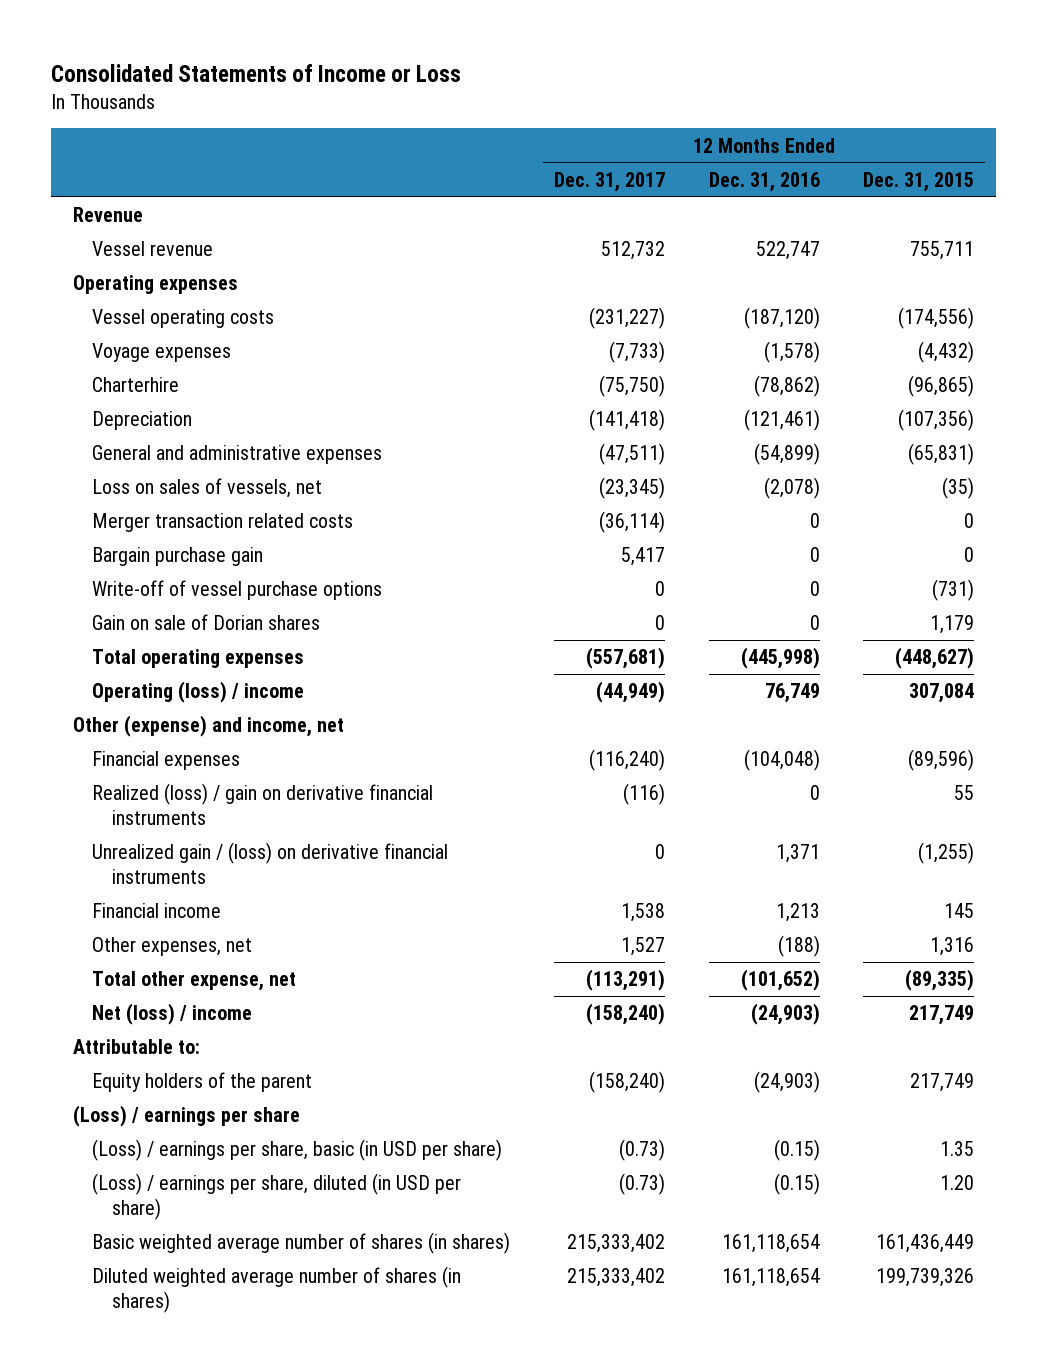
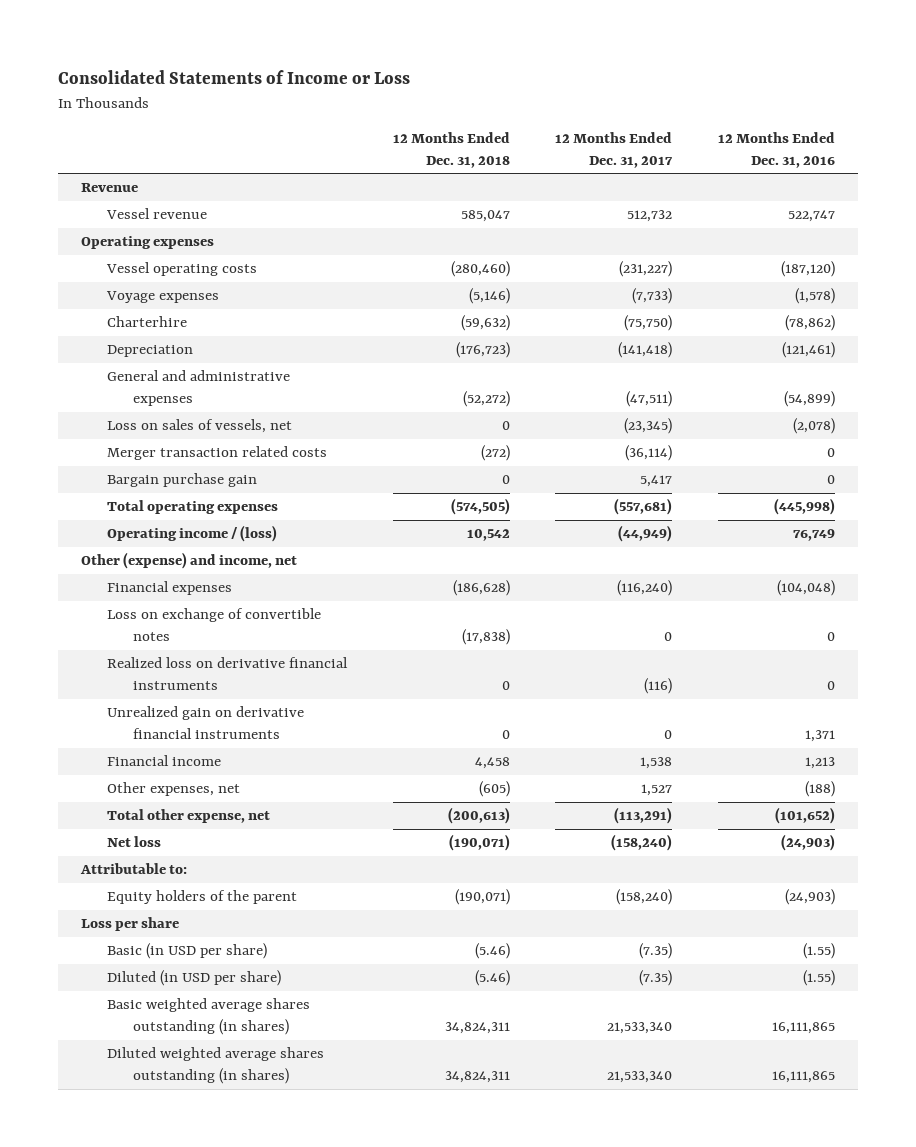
[863,171,975,192] Dec. 31, 2015 -> none
none -> [392,132,510,168] 12 Months Ended Dec. 31, 2018
[92,580,383,601] Write-off of vessel purchase options -> none
[92,614,321,631] Gain on sale of Dorian shares -> none
[92,681,305,704] Operating (loss) / income -> [106,525,277,543] Operating income / (loss)
none -> [106,608,321,641] Loss on exchange of convertible notes
[92,783,434,825] Realized (loss) / gain on derivative financial instruments -> [106,657,348,690] Realized loss on derivative financial instruments
[92,842,449,884] Unrealized gain / (loss) on derivative financial instruments -> [106,706,304,739] Unrealized gain on derivative financial instruments
[92,1003,253,1026] Net (loss) / income -> [106,836,161,848] Net loss
[72,1105,300,1128] (Loss) / earnings per share -> [80,917,179,932] Loss per share
[92,1139,503,1162] (Loss) / earnings per share, basic (in USD per share) -> [106,943,267,960] Basic (in USD per share)
[619,1139,666,1162] (0.73) -> [639,943,673,960] (7.35)
[773,1139,820,1162] (0.15) -> [803,943,836,960] (1.55)
[92,1173,462,1220] (Loss) / earnings per share, diluted (in USD per share) -> [106,970,281,987] Diluted (in USD per share)
[619,1173,666,1196] (0.73) -> [639,970,673,987] (7.35)
[773,1173,820,1196] (0.15) -> [803,970,836,987] (1.55)
[92,1232,511,1255] Basic weighted average number of shares (in shares) -> [106,998,310,1035] Basic weighted average shares outstanding (in shares)
[567,1234,666,1254] 215,333,402 -> [607,1021,673,1034] 21,533,340
[721,1234,820,1254] 161,118,654 -> [772,1021,836,1034] 16,111,865
[92,1266,462,1313] Diluted weighted average number of shares (in shares) -> [106,1047,324,1084] Diluted weighted average shares outstanding (in shares)
[567,1268,666,1288] 215,333,402 -> [607,1070,673,1083] 21,533,340
[721,1268,820,1288] 161,118,654 -> [772,1070,836,1083] 16,111,865

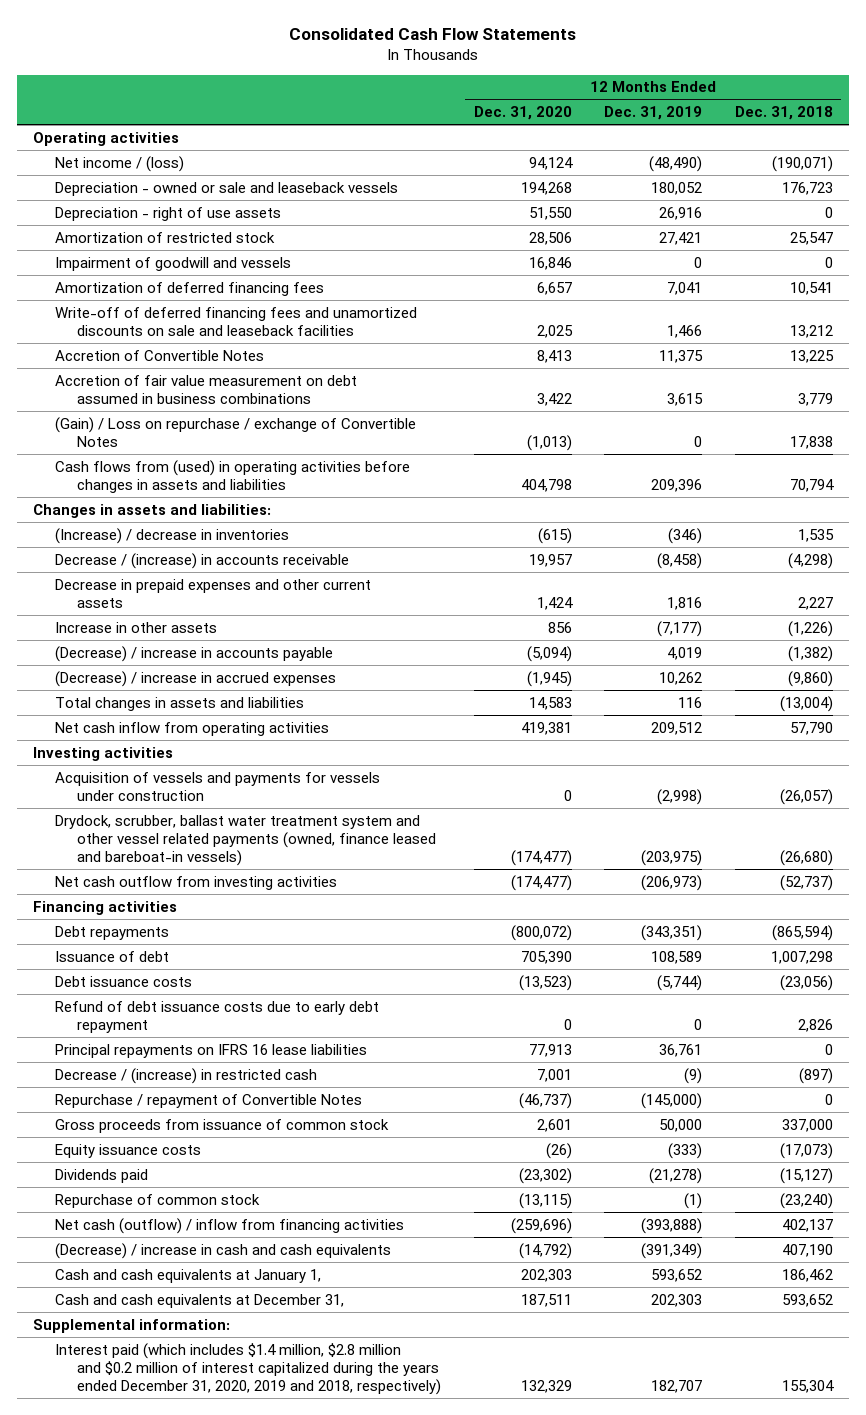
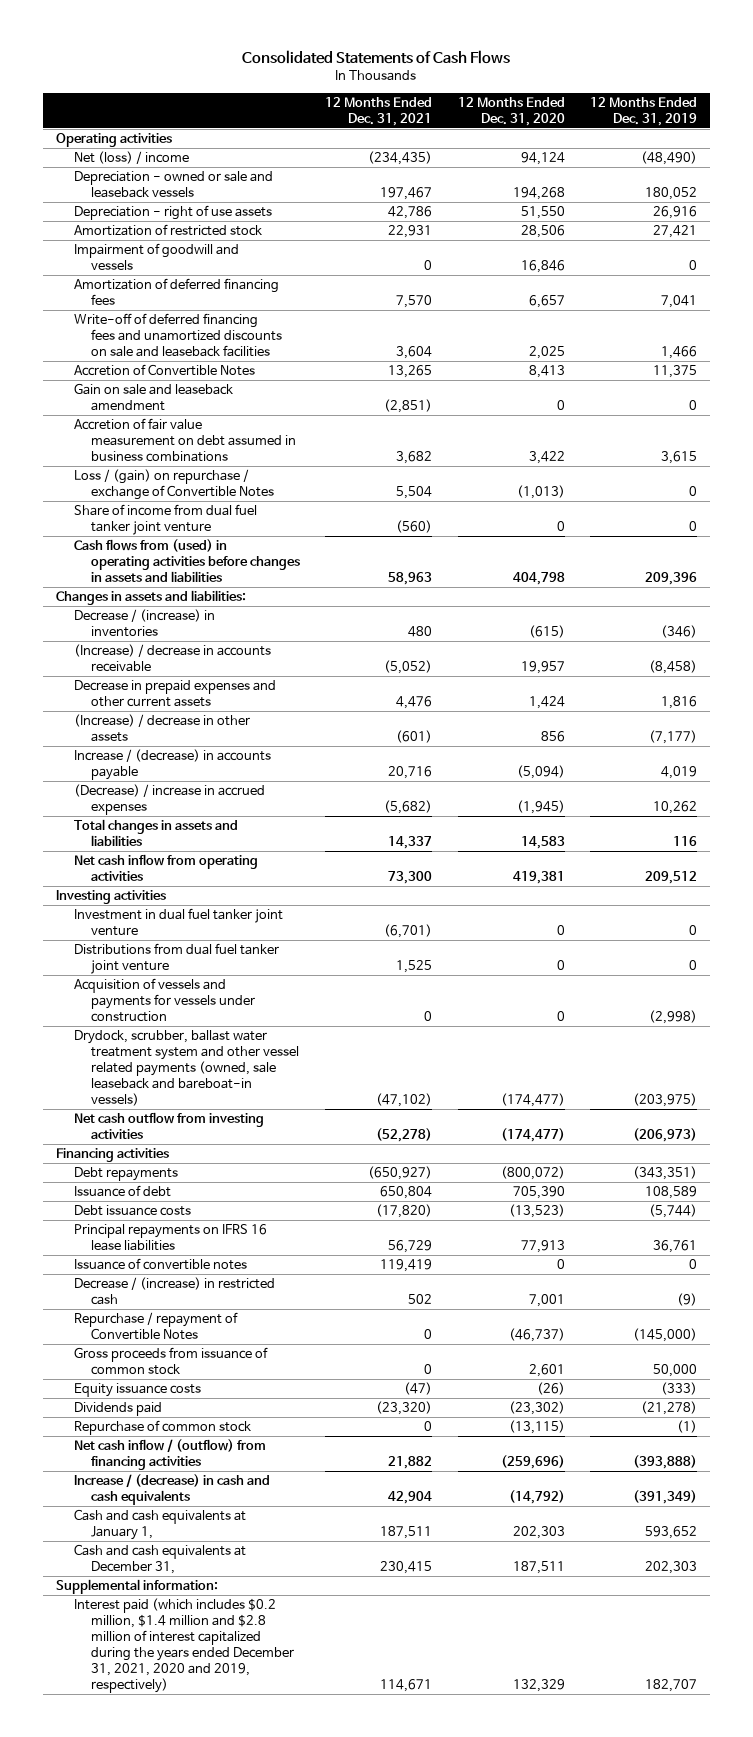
[288,27,576,40] Consolidated Cash Flow Statements -> [242,49,511,64] Consolidated Statements of Cash Flows
[734,106,833,121] Dec. 31, 2018 -> none
none -> [325,96,433,126] 12 Months Ended Dec. 31, 2021
[55,155,185,172] Net income / (loss) -> [73,151,189,165] Net (loss) / income
none -> [73,383,233,412] Gain on sale and leaseback amendment
[55,416,417,447] (Gain) / Loss on repurchase / exchange of Convertible Notes -> [73,469,275,501] Loss / (gain) on repurchase / exchange of Convertible Notes
none -> [73,504,257,536] Share of income from dual fuel tanker joint venture
[55,527,290,544] (Increase) / decrease in inventories -> [73,609,215,638] Decrease / (increase) in inventories
[55,552,350,569] Decrease / (increase) in accounts receivable -> [73,644,271,673] (Increase) / decrease in accounts receivable
[55,621,218,633] Increase in other assets -> [73,714,250,743] (Increase) / decrease in other assets
[55,645,334,662] (Decrease) / increase in accounts payable -> [73,749,271,781] Increase / (decrease) in accounts payable
none -> [73,908,283,937] Investment in dual fuel tanker joint venture
none -> [73,943,279,975] Distributions from dual fuel tanker joint venture
[55,814,437,866] Drydock, scrubber, ballast water treatment system and other vessel related payments (owned, finance leased and bareboat-in vessels) -> [73,1030,300,1106] Drydock, scrubber, ballast water treatment system and other vessel related payments (owned, sale leaseback and bareboat-in vessels)
[55,1000,380,1033] Refund of debt issuance costs due to early debt repayment -> none
none -> [73,1258,247,1271] Issuance of convertible notes
[55,1217,405,1234] Net cash (outflow) / inflow from financing activities -> [73,1439,266,1471] Net cash inflow / (outflow) from financing activities
[55,1242,392,1259] (Decrease) / increase in cash and cash equivalents -> [73,1474,270,1506] Increase / (decrease) in cash and cash equivalents
[55,1342,442,1395] Interest paid (which includes $1.4 million, $2.8 million and $0.2 million of interest capitalized during the years ended December 31, 2020, 2019 and 2018, respectively) -> [73,1598,295,1693] Interest paid (which includes $0.2 million, $1.4 million and $2.8 million of interest capitalized during the years ended December 31, 2021, 2020 and 2019, respectively)

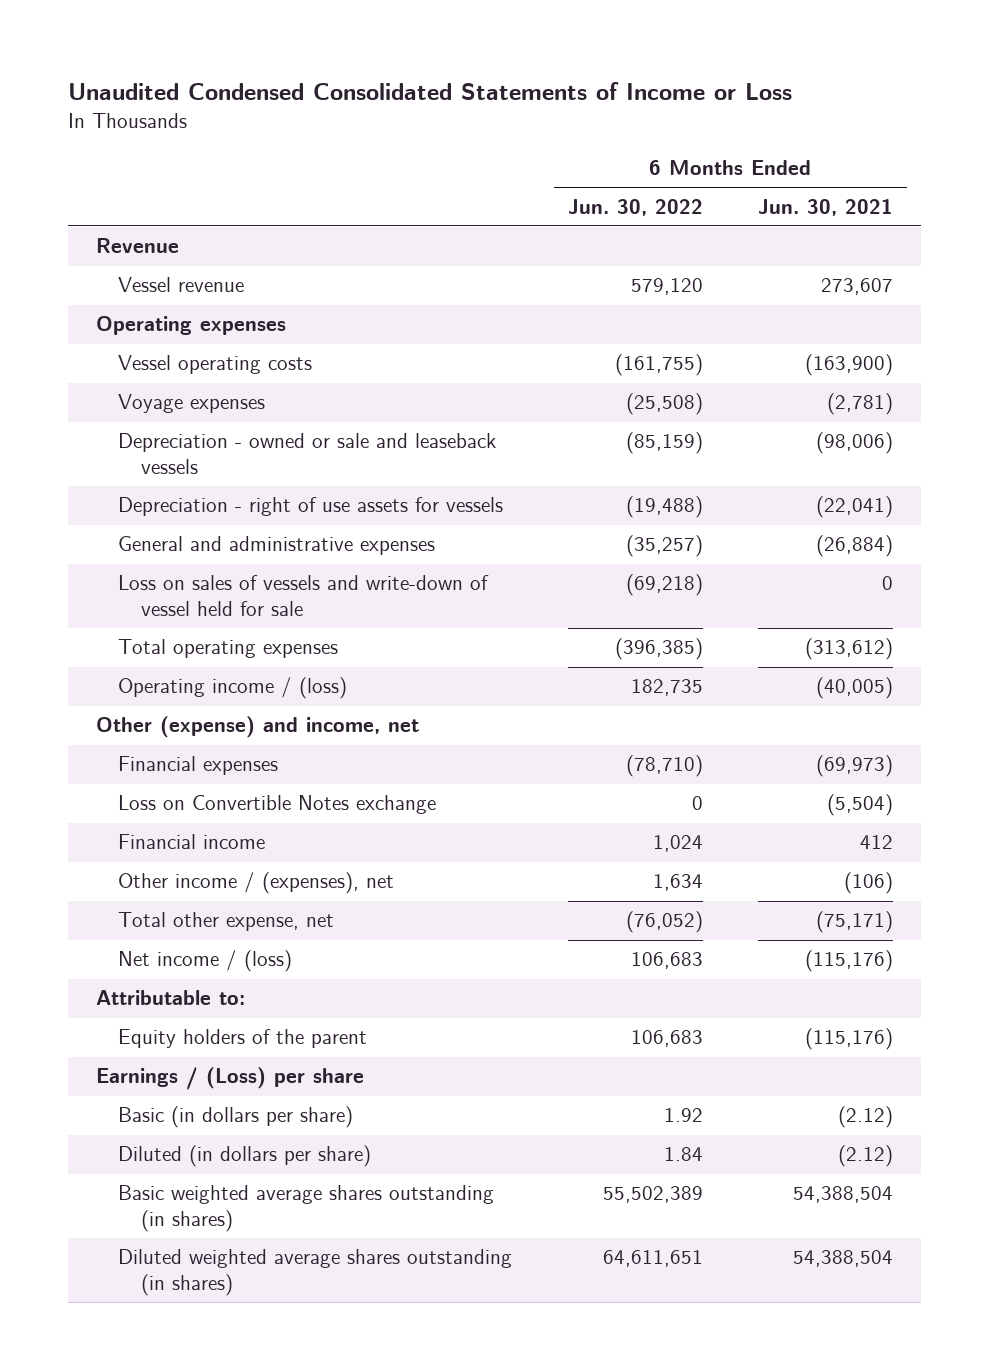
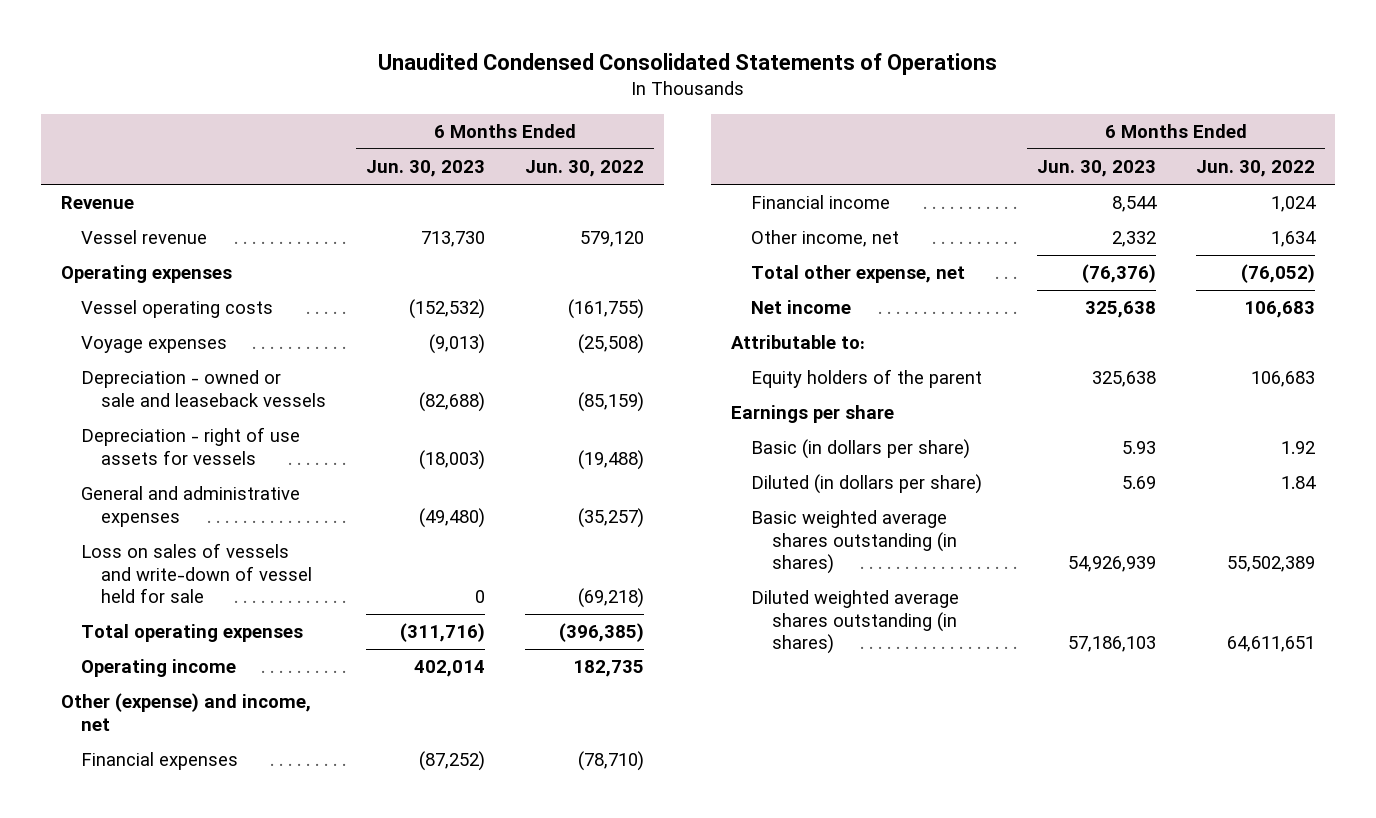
[68,82,793,101] Unaudited Condensed Consolidated Statements of Income or Loss -> [377,52,997,75] Unaudited Condensed Consolidated Statements of Operations
[757,198,893,216] Jun. 30, 2021 -> none
none -> [366,160,486,178] Jun. 30, 2023
[118,677,348,700] Operating income / (loss) -> [80,659,236,678] Operating income
[118,795,437,815] Loss on Convertible Notes exchange -> none
[118,872,395,895] Other income / (expenses), net -> [751,230,900,248] Other income, net
[118,950,293,973] Net income / (loss) -> [751,300,852,315] Net income
[95,1067,364,1091] Earnings / (Loss) per share -> [731,405,895,424] Earnings per share

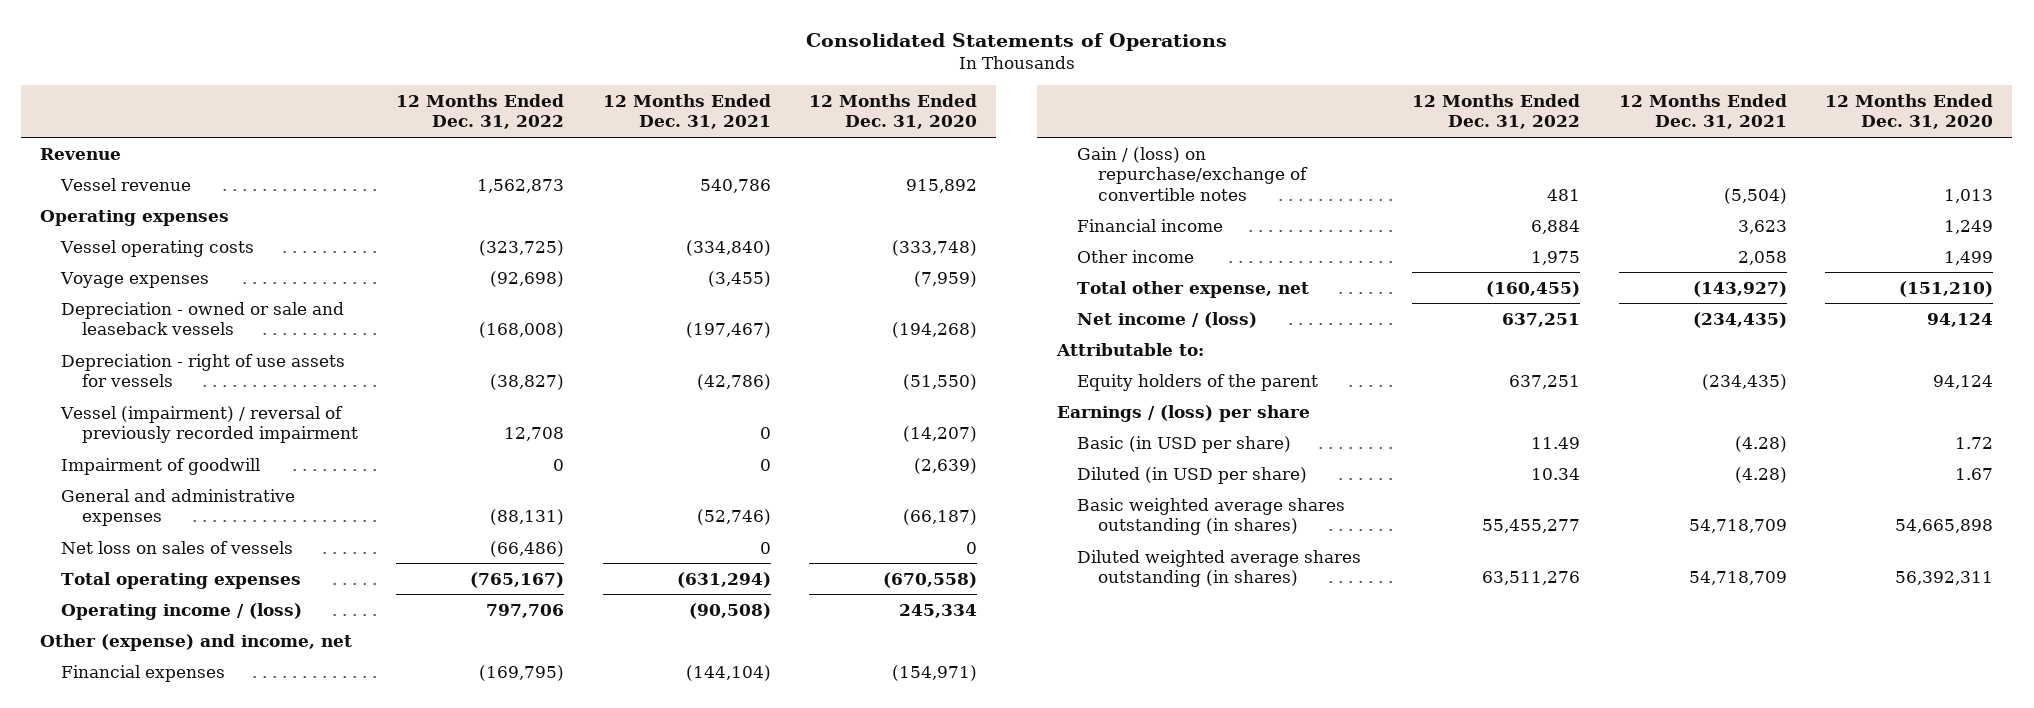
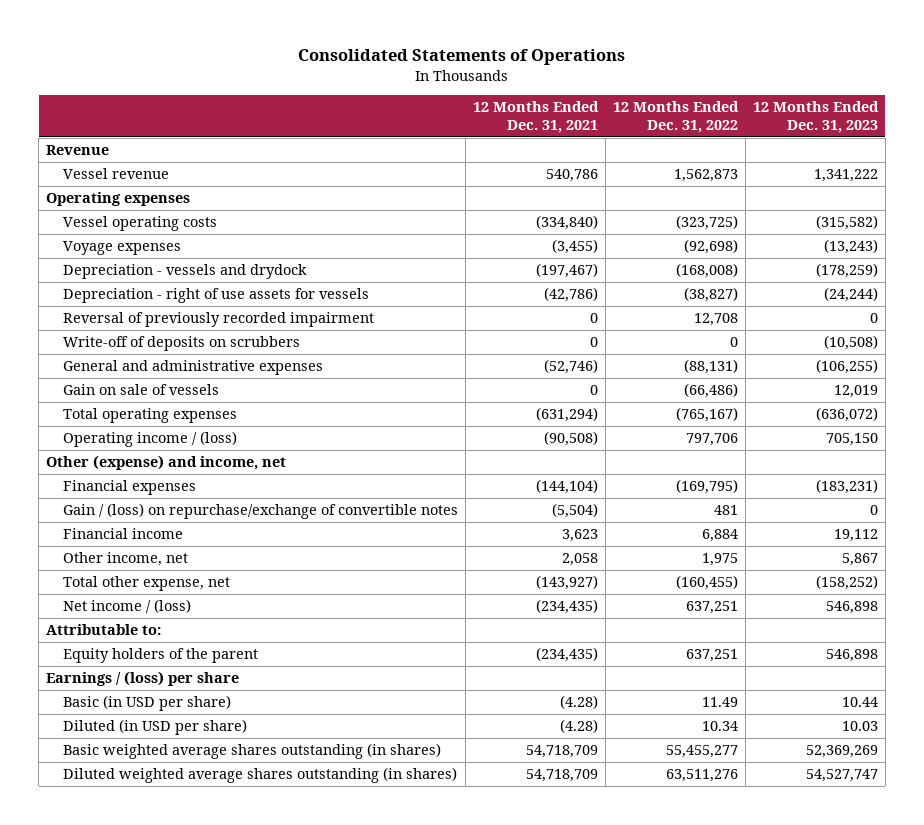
[809,93,978,130] 12 Months Ended Dec. 31, 2020 -> none
none -> [752,101,879,134] 12 Months Ended Dec. 31, 2023
[61,301,345,336] Depreciation - owned or sale and leaseback vessels -> [62,264,307,280] Depreciation - vessels and drydock
[61,457,261,475] Impairment of goodwill -> none
[60,405,358,444] Vessel (impairment) / reversal of previously recorded impairment -> [62,312,374,328] Reversal of previously recorded impairment
none -> [62,336,300,352] Write-off of deposits on scrubbers
[61,540,294,554] Net loss on sales of vessels -> [62,384,219,396] Gain on sale of vessels
[1077,249,1195,263] Other income -> [62,552,188,567] Other income, net

